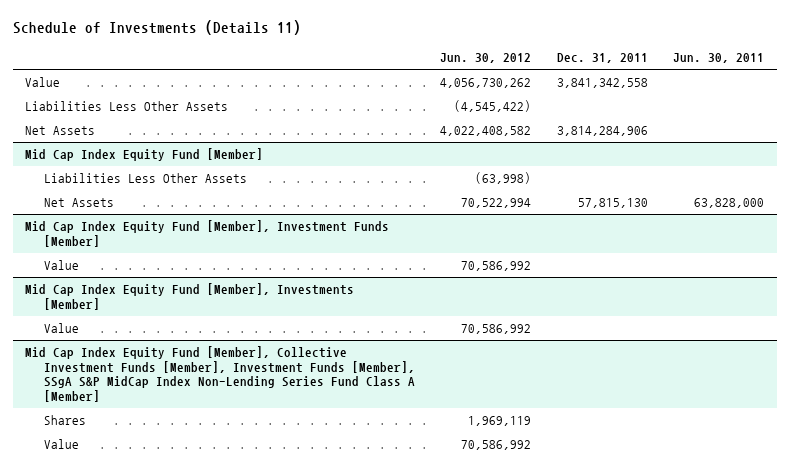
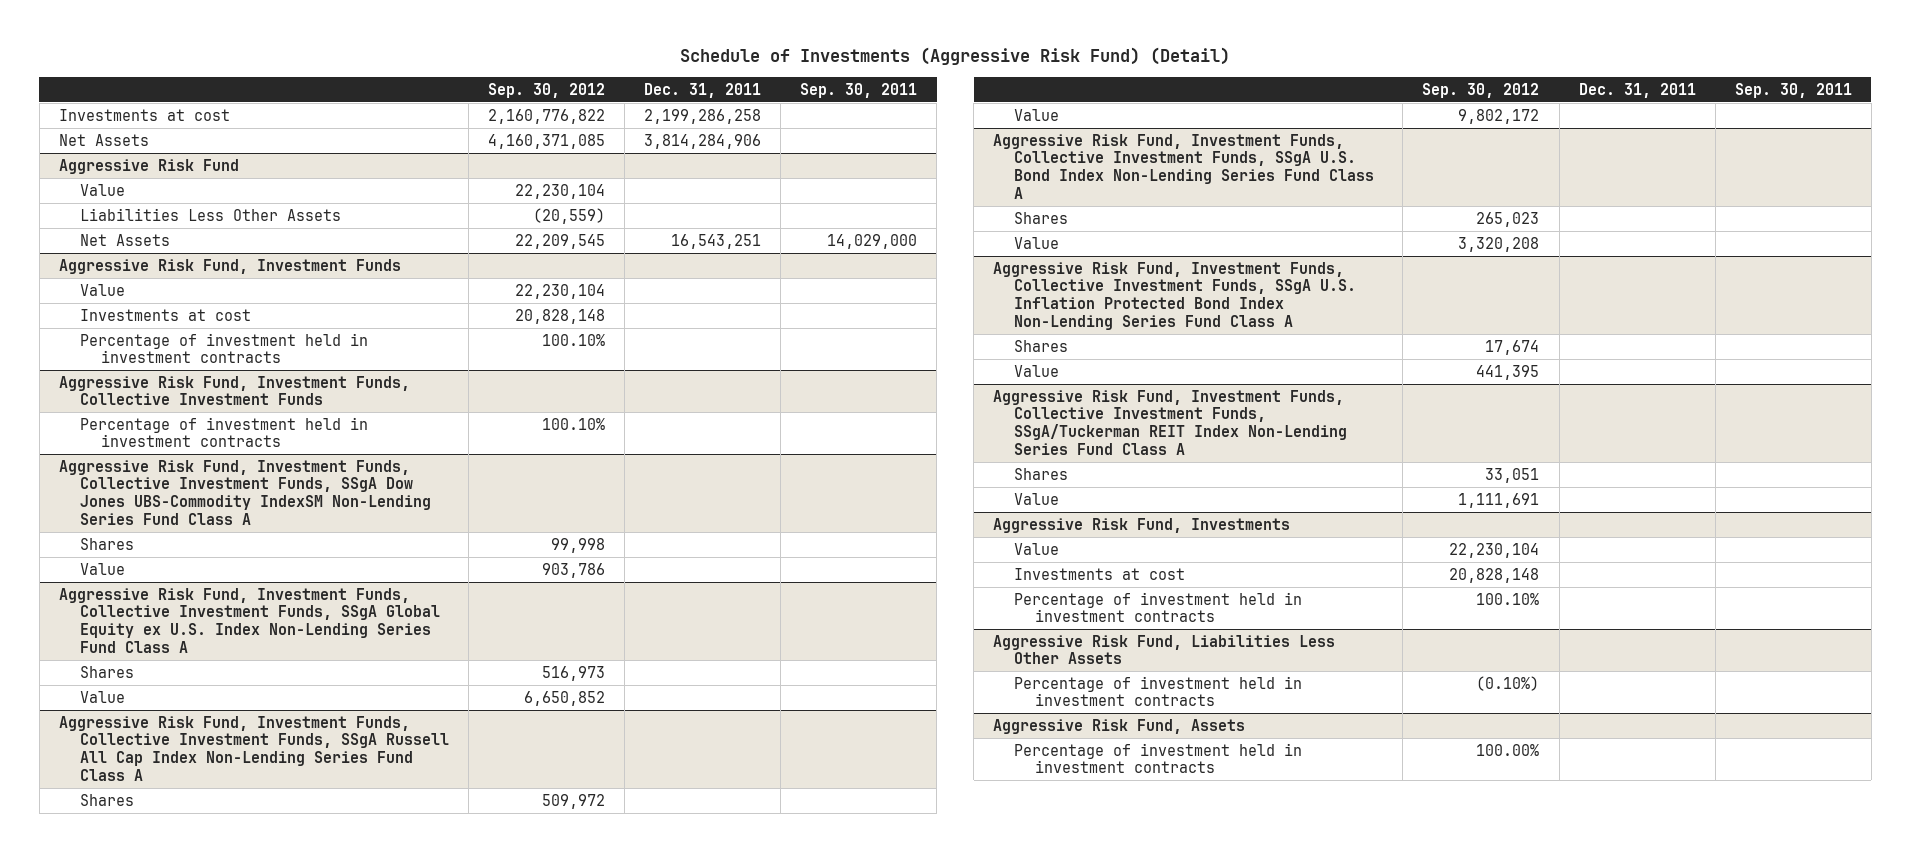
[12,20,301,36] Schedule of Investments (Details 11) -> [680,47,1231,66] Schedule of Investments (Aggressive Risk Fund) (Detail)
[440,53,532,64] Jun. 30, 2012 -> none
[673,53,765,64] Jun. 30, 2011 -> none
none -> [488,82,606,98] Sep. 30, 2012
none -> [800,82,918,98] Sep. 30, 2011
[25,77,61,88] Value -> none
[25,101,229,112] Liabilities Less Other Assets -> none
none -> [58,108,230,121] Investments at cost
[25,148,264,162] Mid Cap Index Equity Fund [Member] -> none
[43,173,247,184] Liabilities Less Other Assets -> none
[43,198,114,208] Net Assets -> none
[25,220,390,247] Mid Cap Index Equity Fund [Member], Investment Funds [Member] -> none
[43,260,79,271] Value -> none
[25,283,355,310] Mid Cap Index Equity Fund [Member], Investments [Member] -> none
[43,323,79,334] Value -> none
none -> [58,158,239,174] Aggressive Risk Fund
none -> [80,183,126,196] Value
none -> [80,207,342,221] Liabilities Less Other Assets
none -> [80,233,171,246] Net Assets
none -> [58,258,401,274] Aggressive Risk Fund, Investment Funds
none -> [80,283,126,296] Value
none -> [80,308,252,321] Investments at cost
none -> [80,332,369,364] Percentage of investment held in investment contracts
none -> [58,375,410,406] Aggressive Risk Fund, Investment Funds, Collective Investment Funds
none -> [80,416,369,448] Percentage of investment held in investment contracts
none -> [58,459,432,525] Aggressive Risk Fund, Investment Funds, Collective Investment Funds, SSgA Dow Jones UBS-Commodity IndexSM Non-Lending Series Fund Class A
none -> [80,537,135,550] Shares
none -> [80,562,126,575] Value
[25,346,415,403] Mid Cap Index Equity Fund [Member], Collective Investment Funds [Member], Investment Funds [Member], SSgA S&P MidCap Index Non-Lending Series Fund Class A [Member] -> [58,587,441,653] Aggressive Risk Fund, Investment Funds, Collective Investment Funds, SSgA Global Equity ex U.S. Index Non-Lending Series Fund Class A
none -> [58,715,450,781] Aggressive Risk Fund, Investment Funds, Collective Investment Funds, SSgA Russell All Cap Index Non-Lending Series Fund Class A
none -> [80,793,135,806] Shares
none -> [1014,108,1060,121] Value
none -> [993,133,1375,199] Aggressive Risk Fund, Investment Funds, Collective Investment Funds, SSgA U.S. Bond Index Non-Lending Series Fund Class A
none -> [1014,211,1069,224] Shares
none -> [1014,236,1060,249] Value
none -> [993,261,1357,330] Aggressive Risk Fund, Investment Funds, Collective Investment Funds, SSgA U.S. Inflation Protected Bond Index Non-Lending Series Fund Class A
none -> [1014,339,1069,352] Shares
none -> [1014,364,1060,377] Value
none -> [993,389,1348,455] Aggressive Risk Fund, Investment Funds, Collective Investment Funds, SSgA/Tuckerman REIT Index Non-Lending Series Fund Class A
none -> [1014,467,1069,480] Shares
none -> [1014,492,1060,505] Value
none -> [993,517,1291,533] Aggressive Risk Fund, Investments
none -> [1014,542,1060,555] Value
none -> [1014,567,1186,580] Investments at cost
none -> [1014,591,1303,623] Percentage of investment held in investment contracts
none -> [993,634,1336,665] Aggressive Risk Fund, Liabilities Less Other Assets
none -> [1014,675,1303,707] Percentage of investment held in investment contracts
none -> [993,718,1246,734] Aggressive Risk Fund, Assets
none -> [1014,742,1303,774] Percentage of investment held in investment contracts

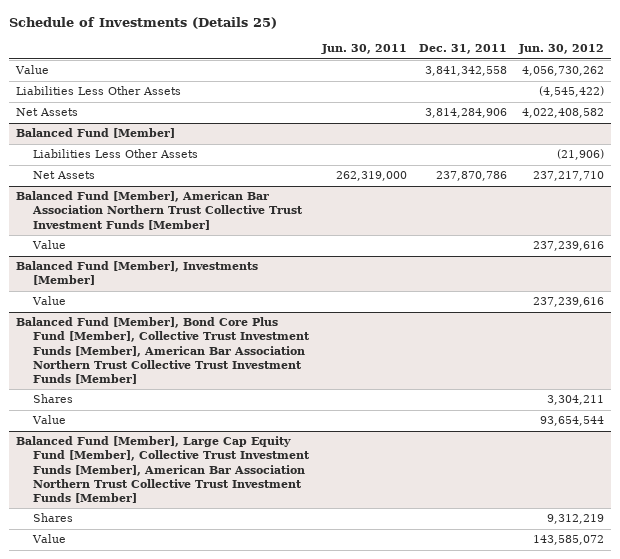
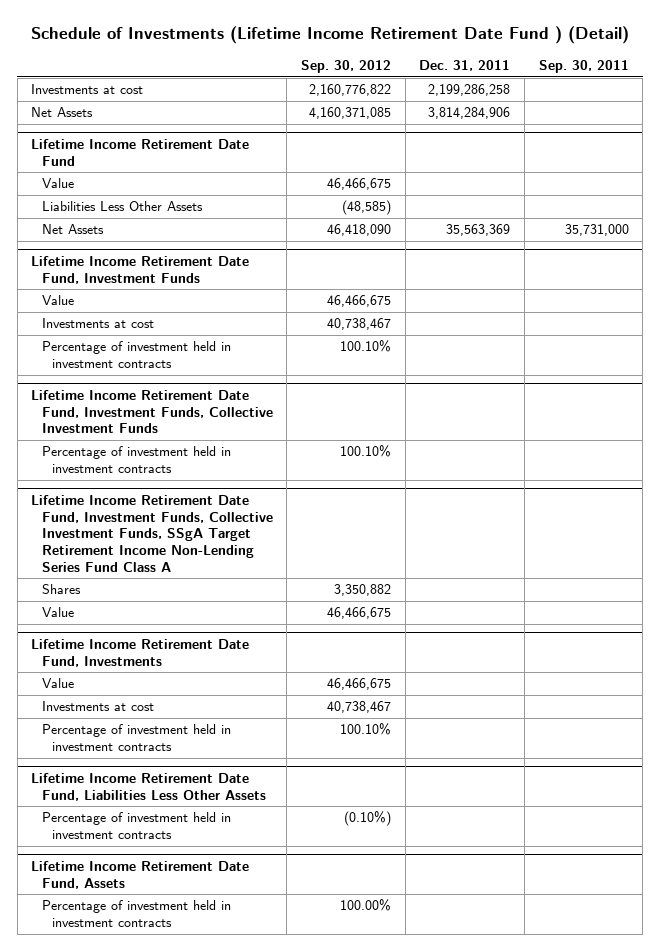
[9,16,278,29] Schedule of Investments (Details 25) -> [31,26,630,45] Schedule of Investments (Lifetime Income Retirement Date Fund ) (Detail)
[320,44,407,55] Jun. 30, 2011 -> none
[518,44,605,55] Jun. 30, 2012 -> none
none -> [301,60,392,74] Sep. 30, 2012
none -> [538,60,629,74] Sep. 30, 2011
[14,65,49,75] Value -> none
[15,86,181,96] Liabilities Less Other Assets -> none
none -> [31,84,144,95] Investments at cost
[15,128,175,139] Balanced Fund [Member] -> none
[33,149,199,159] Liabilities Less Other Assets -> none
[33,171,96,180] Net Assets -> none
[15,191,304,230] Balanced Fund [Member], American Bar Association Northern Trust Collective Trust Investment Funds [Member] -> none
[32,240,67,250] Value -> none
[15,261,258,286] Balanced Fund [Member], Investments [Member] -> none
[32,296,67,306] Value -> none
[15,317,311,384] Balanced Fund [Member], Bond Core Plus Fund [Member], Collective Trust Investment Funds [Member], American Bar Association Northern Trust Collective Trust Investment Funds [Member] -> none
[33,394,74,404] Shares -> none
[32,415,67,425] Value -> none
[15,436,311,503] Balanced Fund [Member], Large Cap Equity Fund [Member], Collective Trust Investment Funds [Member], American Bar Association Northern Trust Collective Trust Investment Funds [Member] -> none
[33,513,74,523] Shares -> none
[32,534,67,544] Value -> none
none -> [31,138,250,166] Lifetime Income Retirement Date Fund
none -> [41,178,74,189] Value
none -> [41,201,203,212] Liabilities Less Other Assets
none -> [41,224,104,235] Net Assets
none -> [31,255,250,284] Lifetime Income Retirement Date Fund, Investment Funds
none -> [41,295,74,306] Value
none -> [41,318,154,329] Investments at cost
none -> [41,341,231,369] Percentage of investment held in investment contracts
none -> [31,389,273,434] Lifetime Income Retirement Date Fund, Investment Funds, Collective Investment Funds
none -> [41,446,231,474] Percentage of investment held in investment contracts
none -> [31,494,273,572] Lifetime Income Retirement Date Fund, Investment Funds, Collective Investment Funds, SSgA Target Retirement Income Non-Lending Series Fund Class A
none -> [41,584,81,595] Shares
none -> [41,607,74,618] Value
none -> [31,638,250,667] Lifetime Income Retirement Date Fund, Investments
none -> [41,678,74,689] Value
none -> [41,701,154,712] Investments at cost
none -> [41,724,231,752] Percentage of investment held in investment contracts
none -> [31,772,266,801] Lifetime Income Retirement Date Fund, Liabilities Less Other Assets
none -> [41,812,231,840] Percentage of investment held in investment contracts
none -> [31,860,250,889] Lifetime Income Retirement Date Fund, Assets
none -> [41,900,231,928] Percentage of investment held in investment contracts

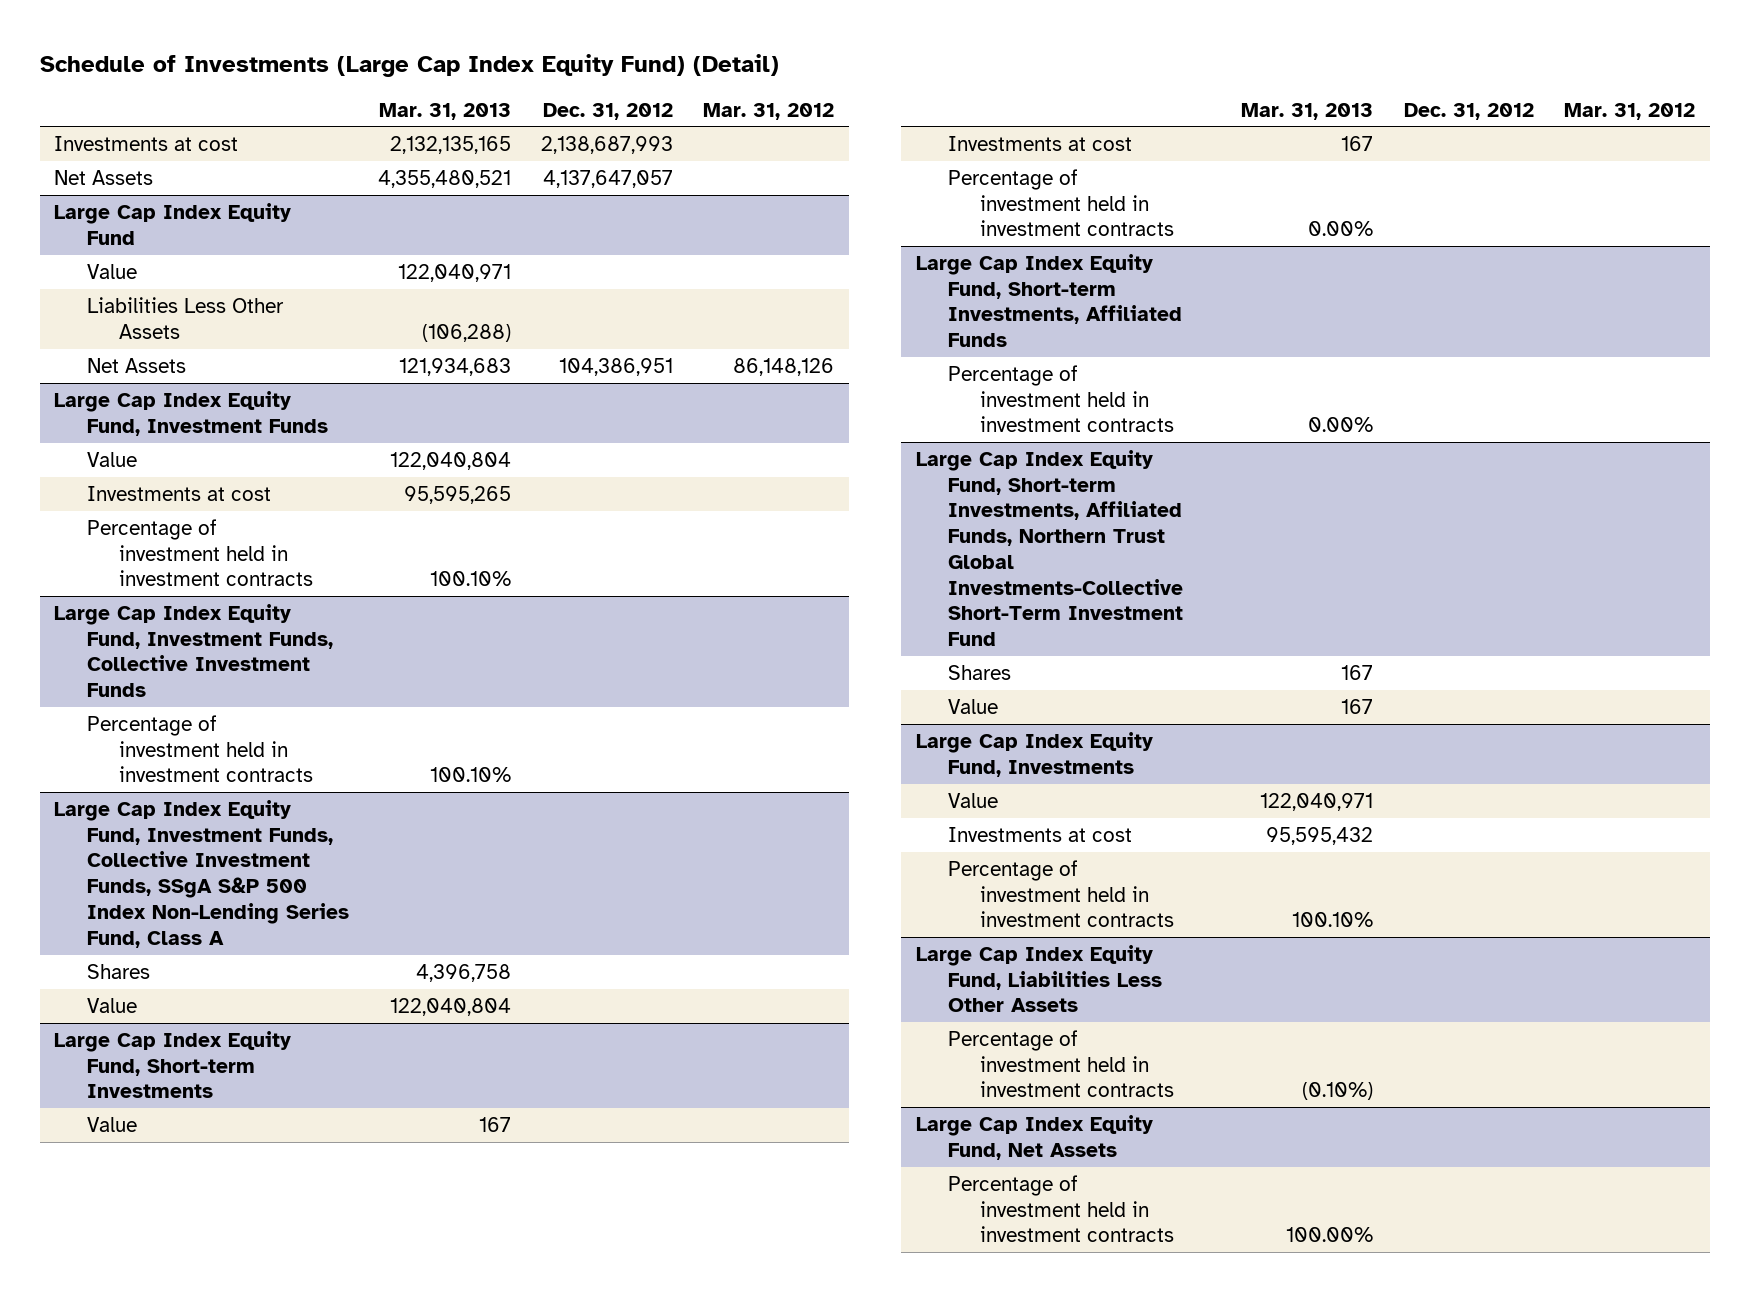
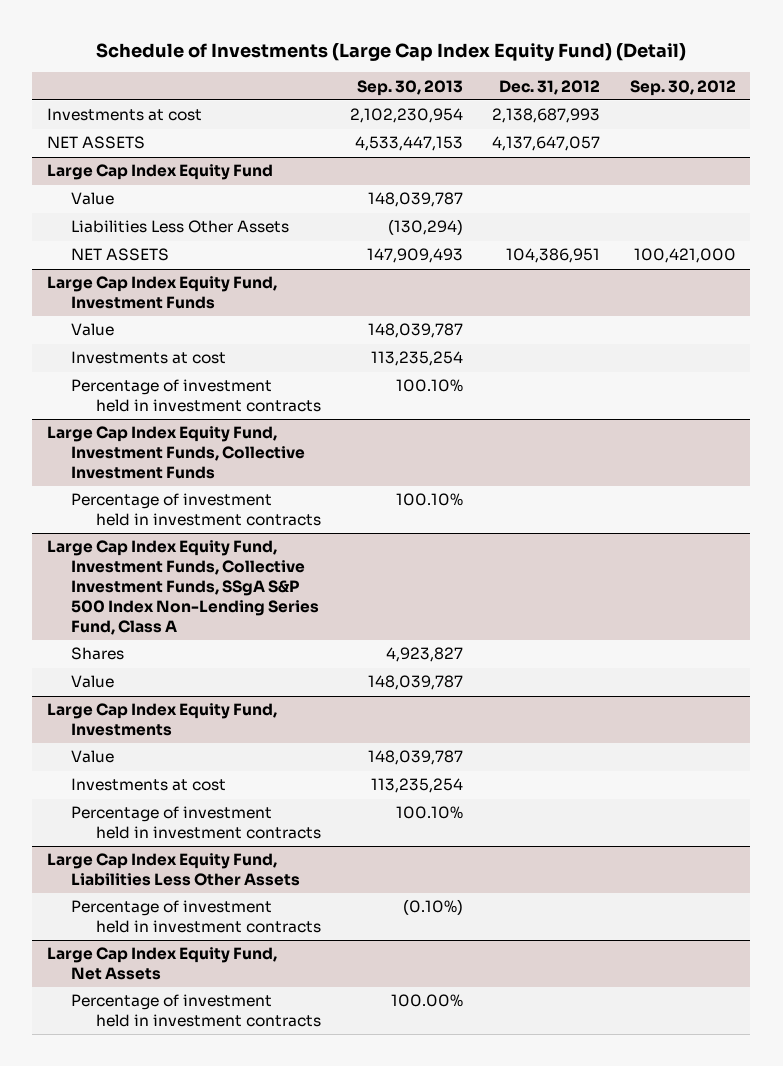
[379,102,512,120] Mar. 31, 2013 -> none
[702,102,834,120] Mar. 31, 2012 -> none
none -> [356,79,463,96] Sep. 30, 2013
none -> [629,79,736,96] Sep. 30, 2012
[54,169,154,185] Net Assets -> [47,136,146,150] NET ASSETS
[86,357,186,373] Net Assets -> [71,248,170,262] NET ASSETS
[54,1030,292,1099] Large Cap Index Equity Fund, Short-term Investments -> none
[86,1116,137,1132] Value -> none
[947,135,1132,151] Investments at cost -> none
[947,168,1175,237] Percentage of investment held in investment contracts -> none
[915,253,1182,348] Large Cap Index Equity Fund, Short-term Investments, Affiliated Funds -> none
[947,364,1175,433] Percentage of investment held in investment contracts -> none
[915,449,1183,647] Large Cap Index Equity Fund, Short-term Investments, Affiliated Funds, Northern Trust Global Investments-Collective Short-Term Investment Fund -> none
[947,664,1011,680] Shares -> none
[947,698,998,714] Value -> none

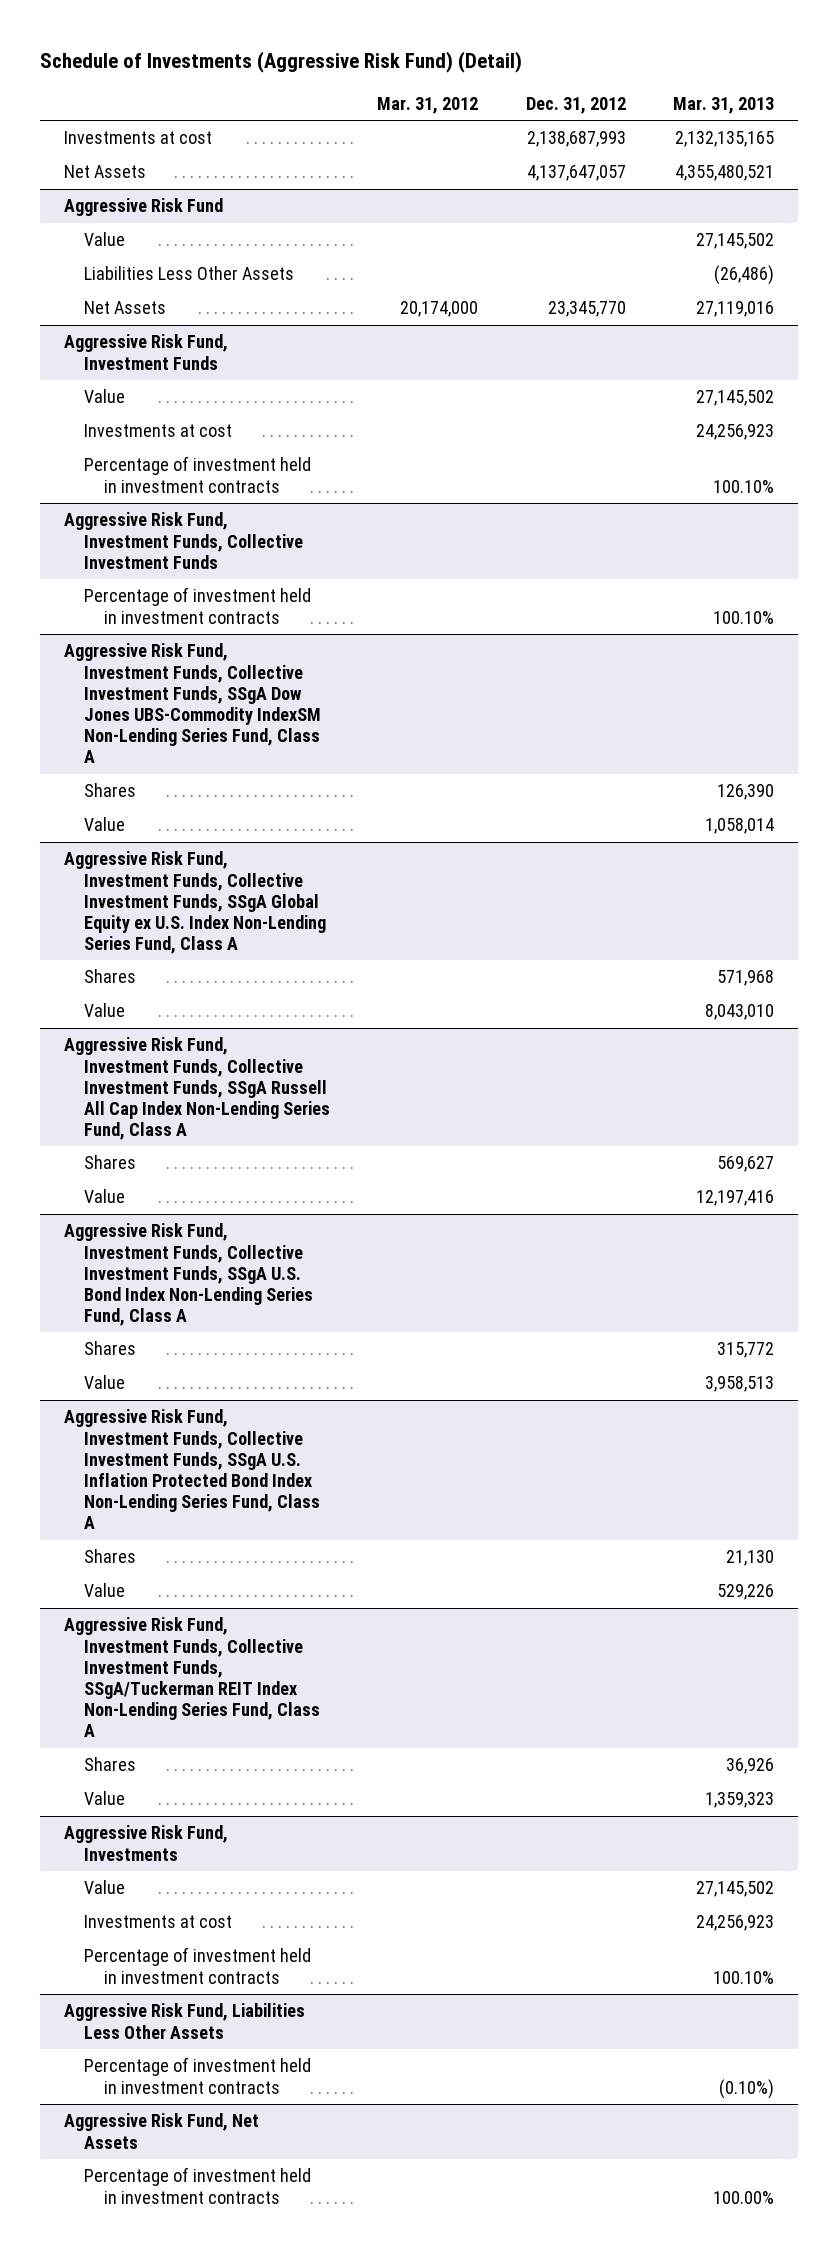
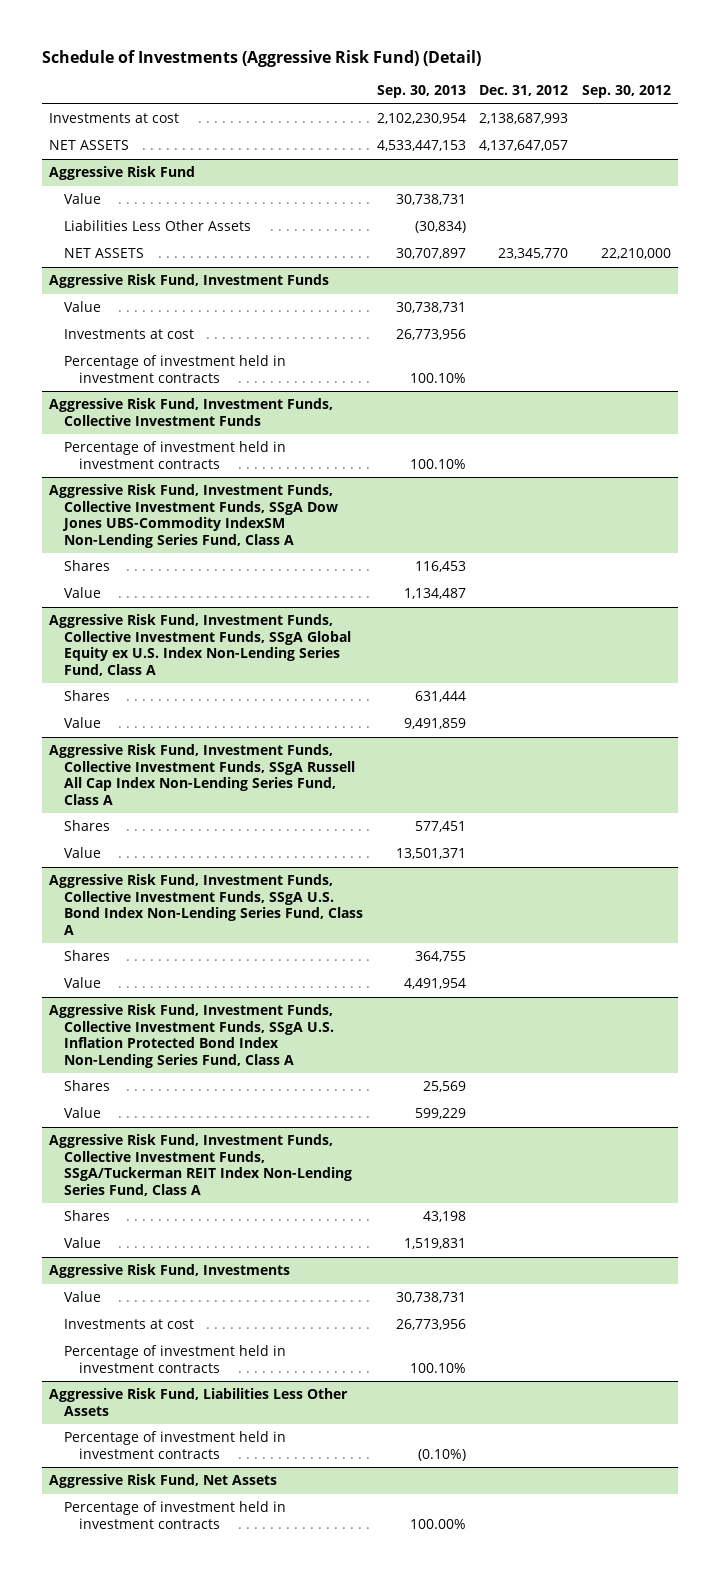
[377,96,479,114] Mar. 31, 2012 -> none
[673,96,775,114] Mar. 31, 2013 -> none
none -> [376,85,466,99] Sep. 30, 2013
none -> [582,85,672,99] Sep. 30, 2012
[63,165,146,179] Net Assets -> [48,140,129,151] NET ASSETS
[83,301,166,315] Net Assets -> [63,248,144,259] NET ASSETS

